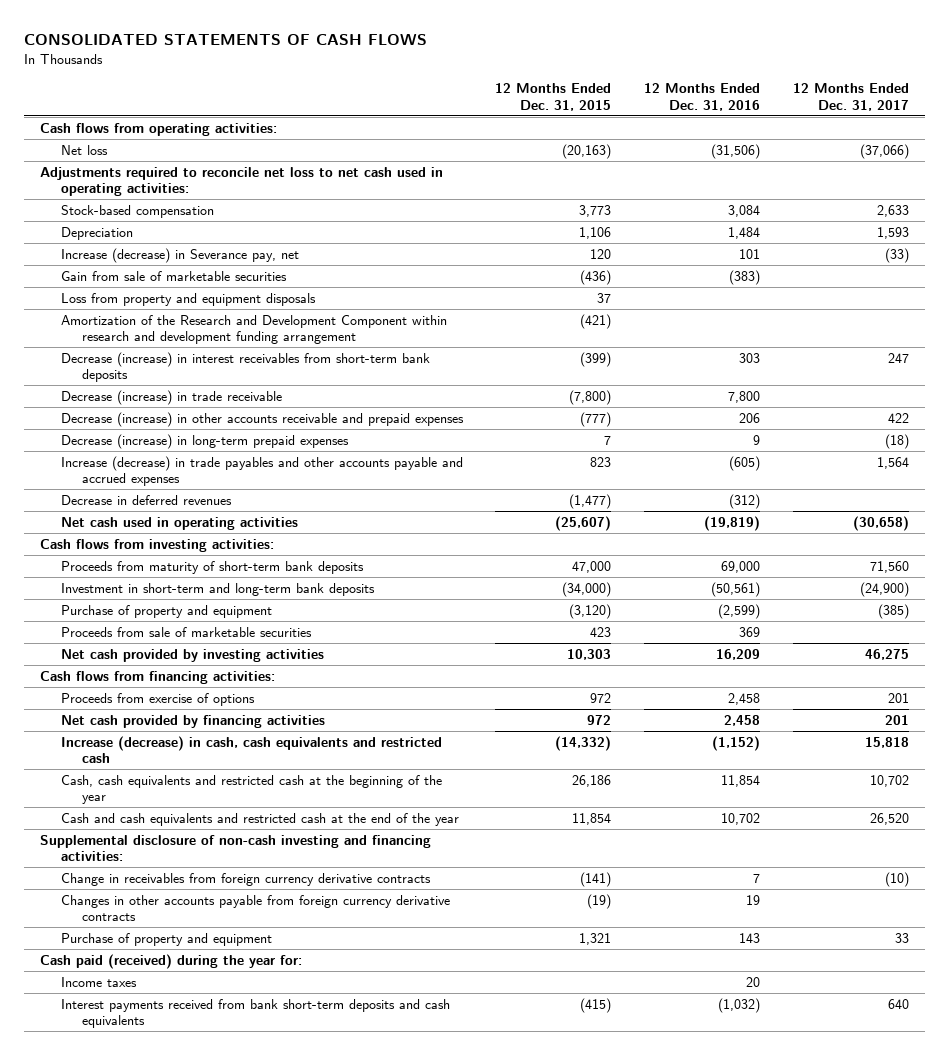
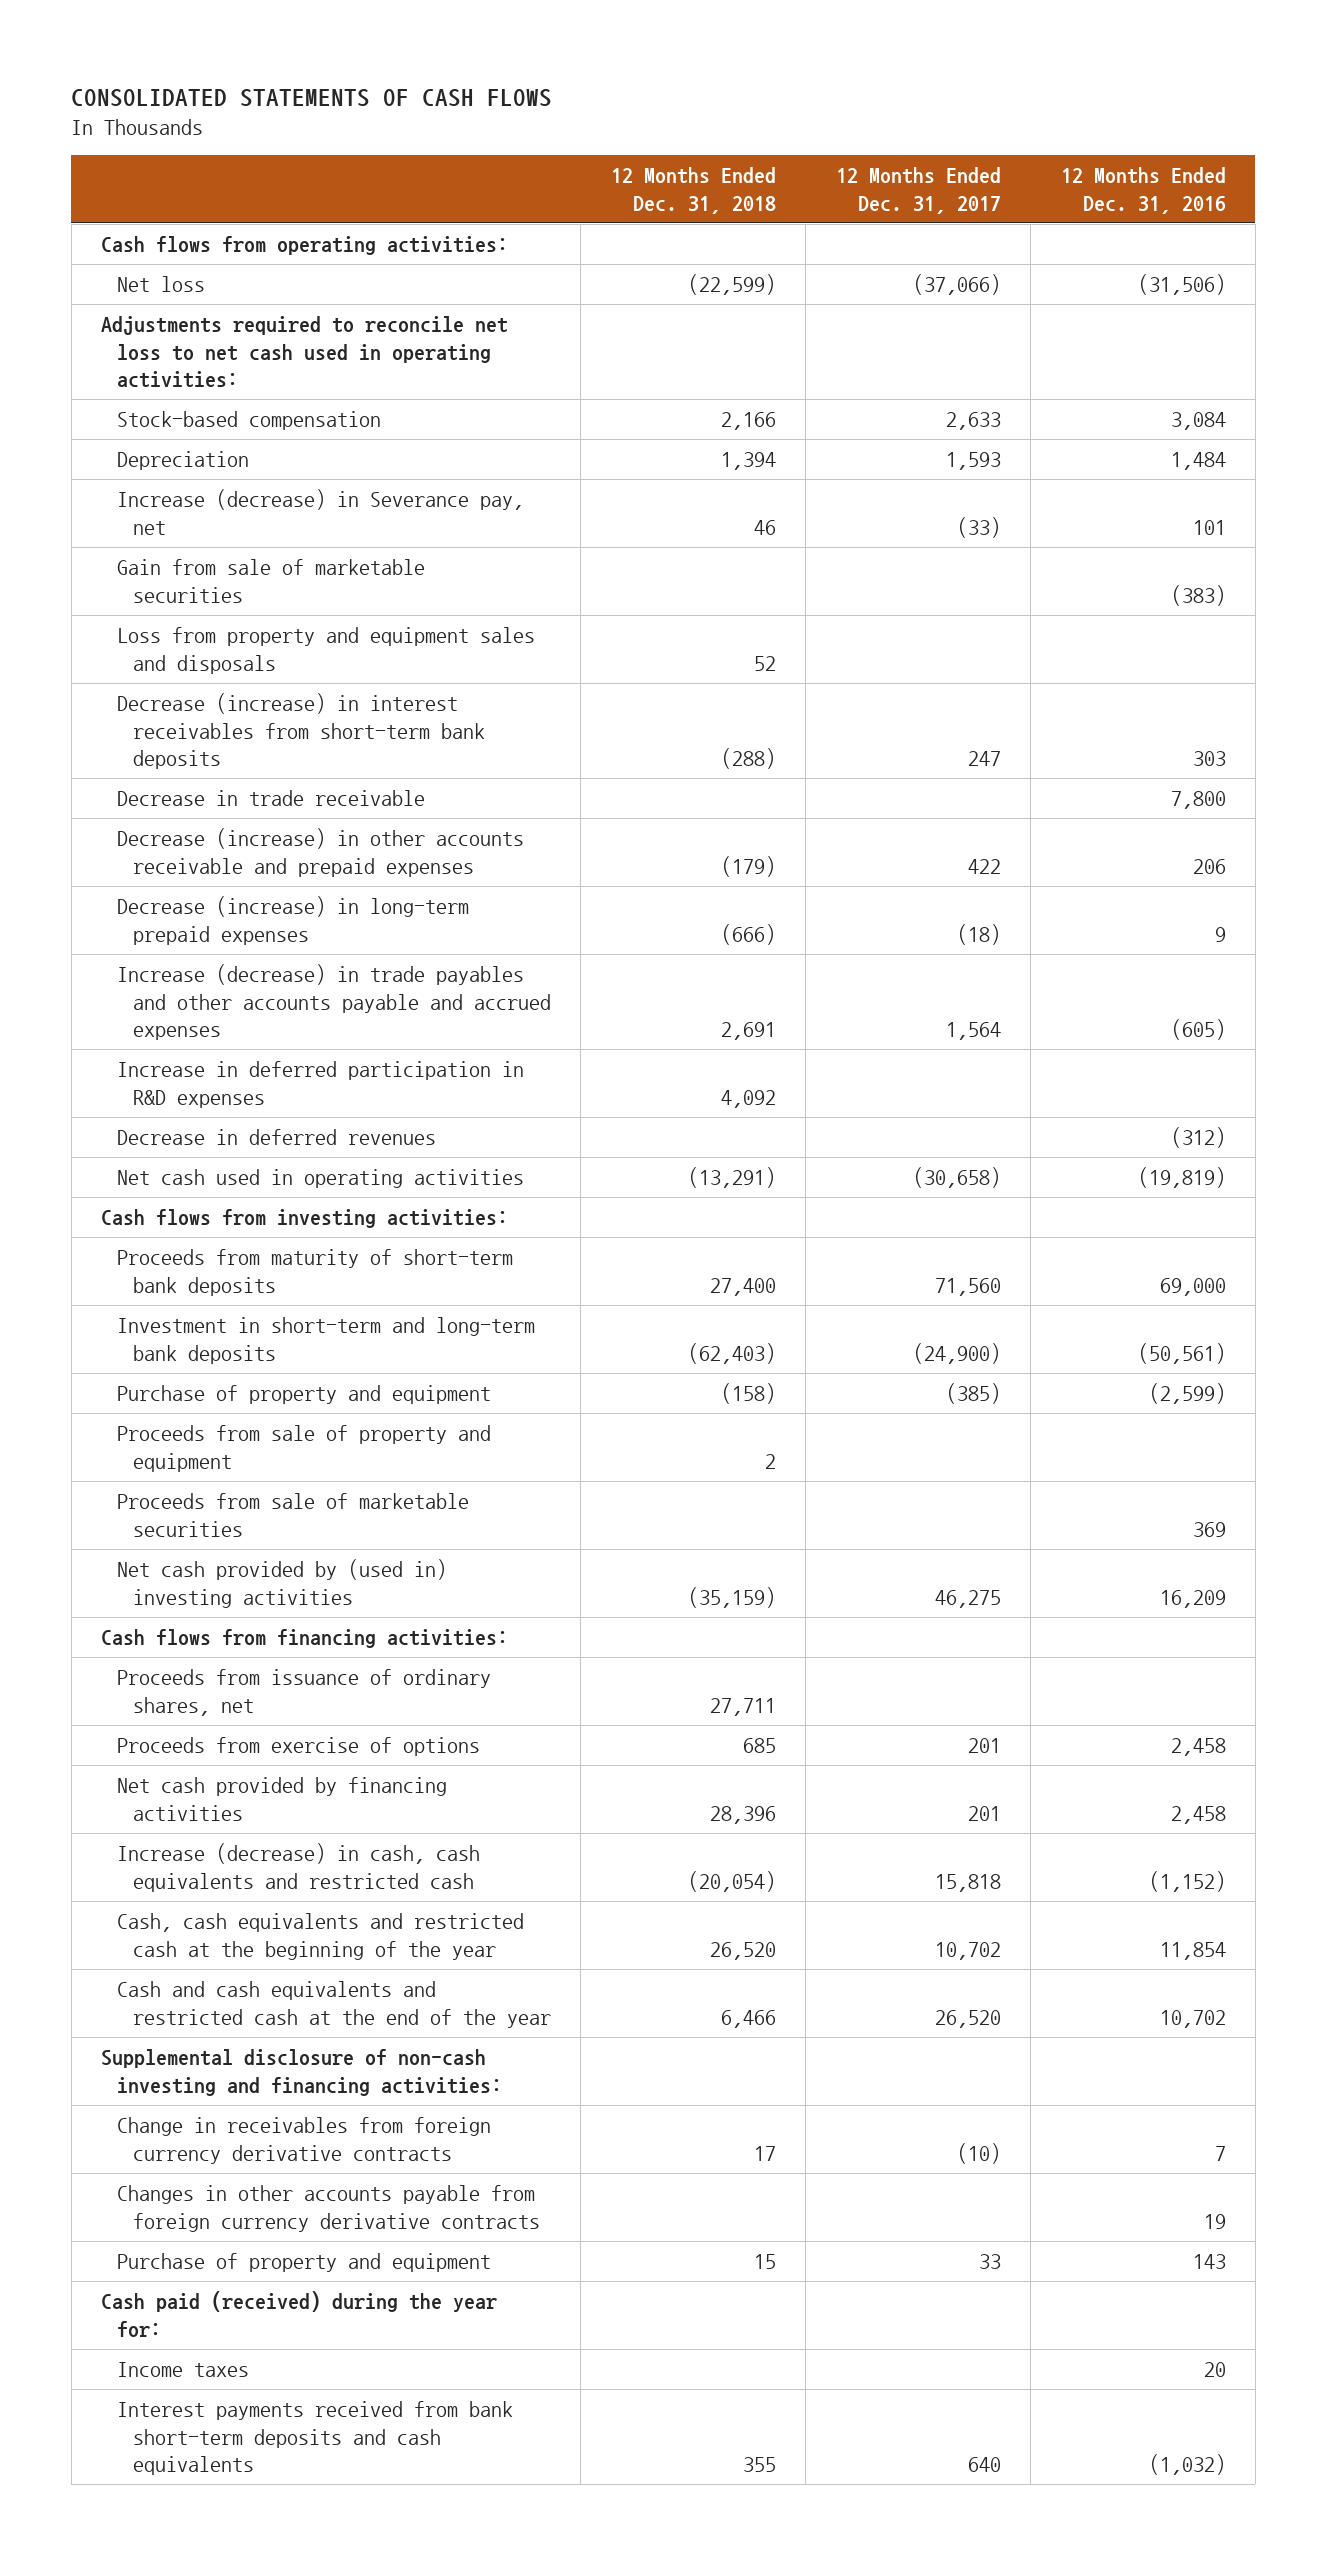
[495,83,612,111] 12 Months Ended Dec. 31, 2015 -> none
none -> [610,167,776,214] 12 Months Ended Dec. 31, 2018
[60,314,447,344] Amortization of the Research and Development Component within research and development funding arrangement -> none
[60,292,316,306] Loss from property and equipment disposals -> [117,626,536,674] Loss from property and equipment sales and disposals
[60,389,282,405] Decrease (increase) in trade receivable -> [117,789,426,806] Decrease in trade receivable
none -> [117,1060,525,1108] Increase in deferred participation in R&D expenses
none -> [117,1424,492,1472] Proceeds from sale of property and equipment
[60,648,324,662] Net cash provided by investing activities -> [117,1558,448,1608] Net cash provided by (used in) investing activities
none -> [117,1668,492,1716] Proceeds from issuance of ordinary shares, net

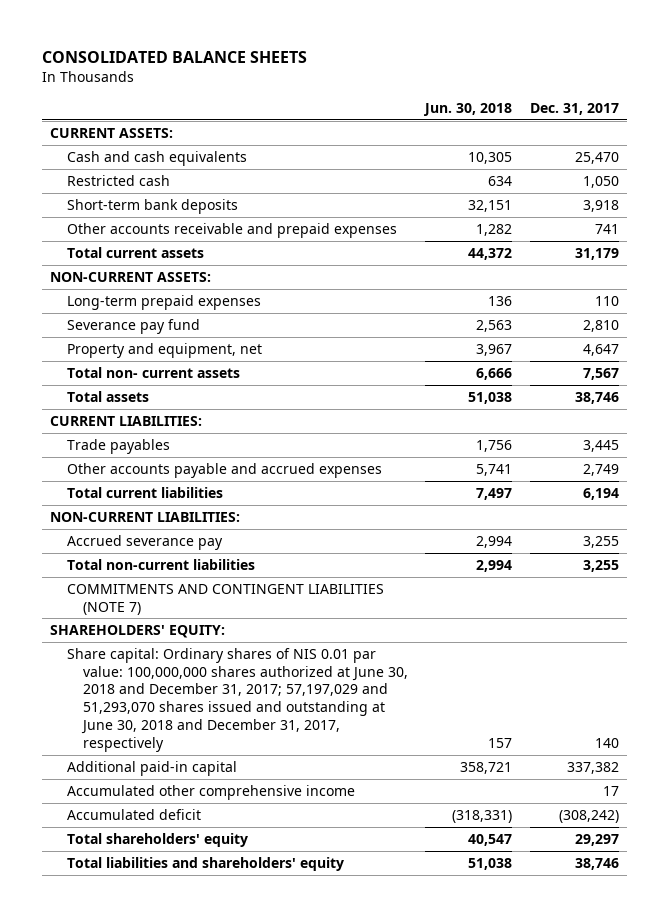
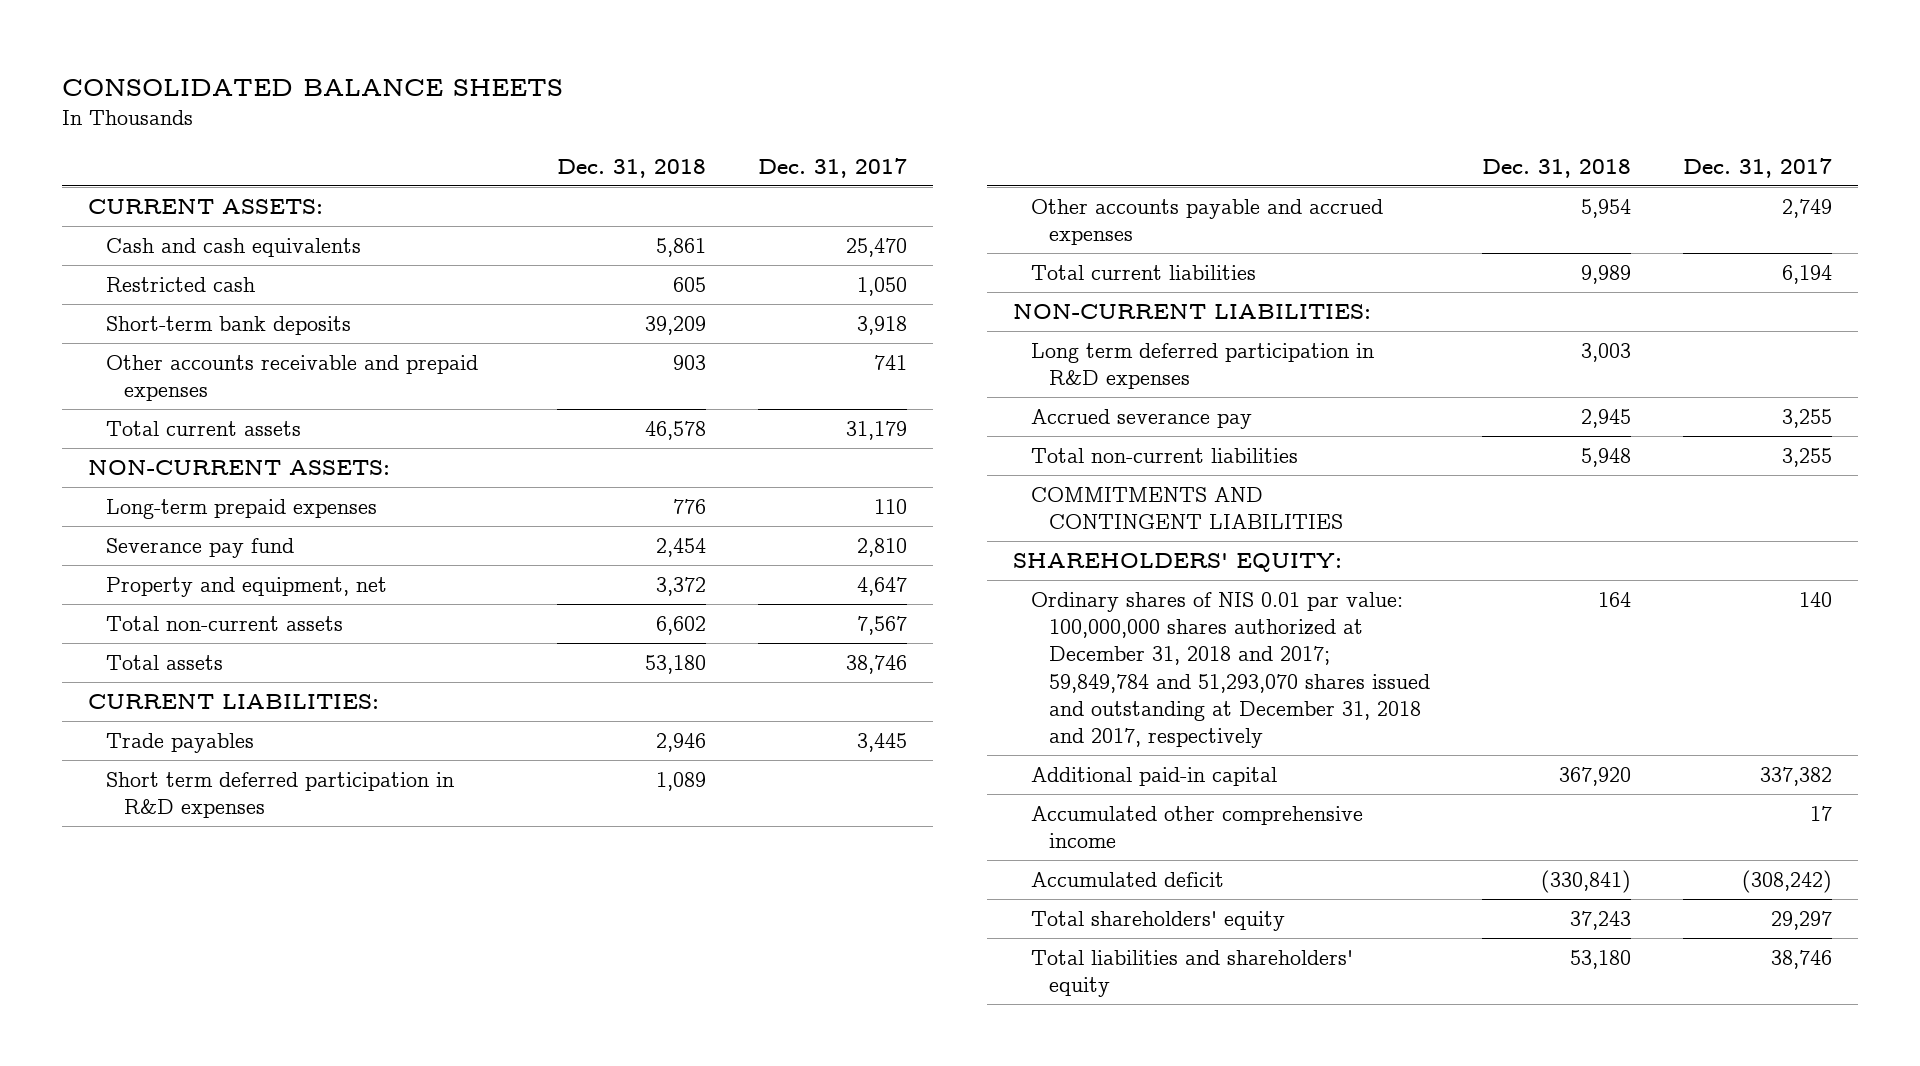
[423,103,513,117] Jun. 30, 2018 -> none
none -> [557,158,707,178] Dec. 31, 2018
[66,366,240,378] Total non- current assets -> [106,615,344,631] Total non-current assets
none -> [106,771,455,819] Short term deferred participation in R&D expenses
none -> [1031,342,1375,390] Long term deferred participation in R&D expenses
[66,583,384,615] COMMITMENTS AND CONTINGENT LIABILITIES (NOTE 7) -> [1031,486,1344,530] COMMITMENTS AND CONTINGENT LIABILITIES
[66,647,409,752] Share capital: Ordinary shares of NIS 0.01 par value: 100,000,000 shares authorized at June 30, 2018 and December 31, 2017; 57,197,029 and 51,293,070 shares issued and outstanding at June 30, 2018 and December 31, 2017, respectively -> [1031,591,1431,749] Ordinary shares of NIS 0.01 par value: 100,000,000 shares authorized at December 31, 2018 and 2017; 59,849,784 and 51,293,070 shares issued and outstanding at December 31, 2018 and 2017, respectively

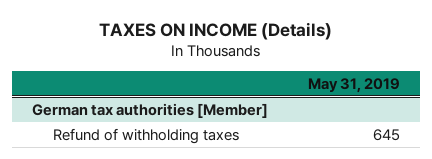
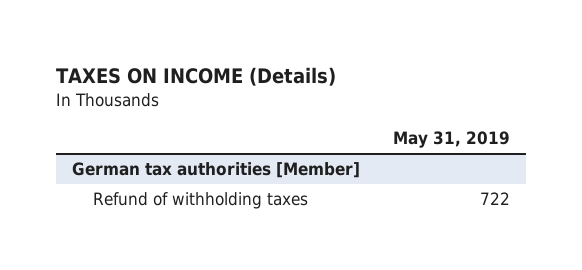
[372,128,400,141] 645 -> [479,192,510,206] 722

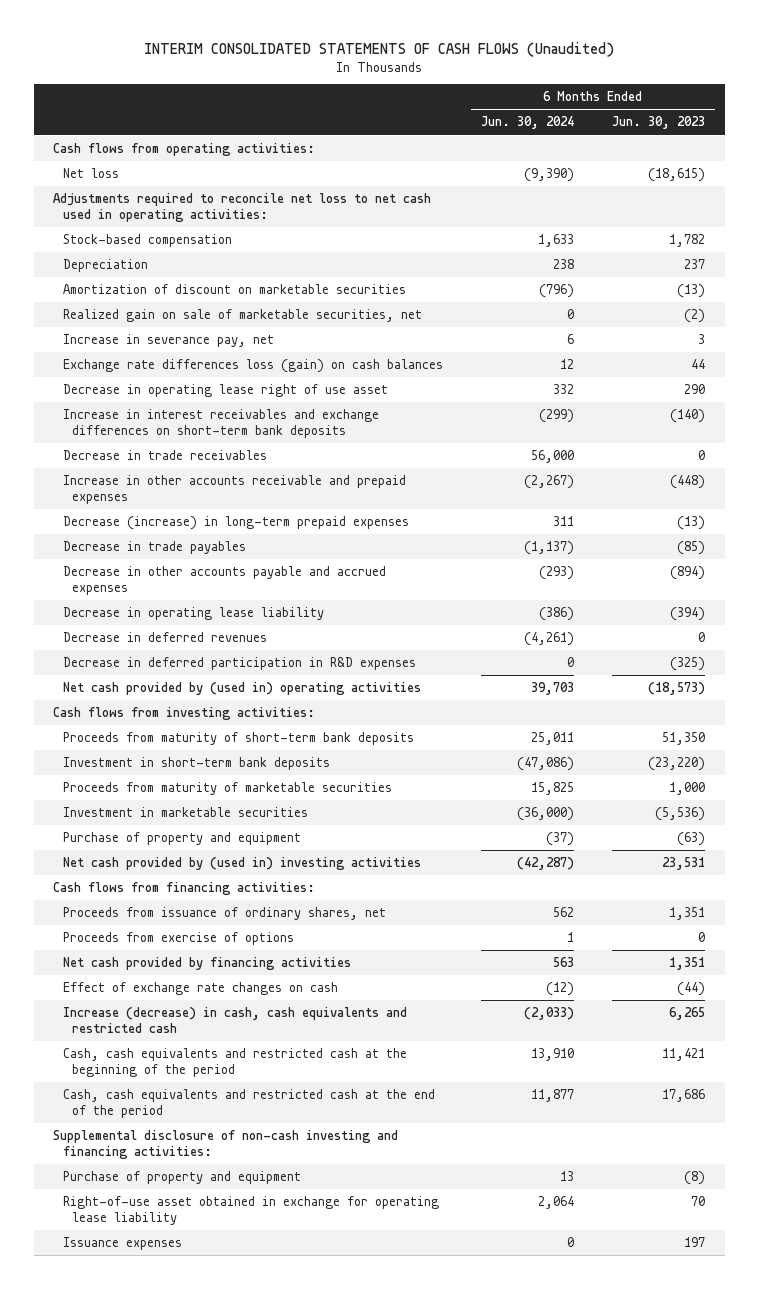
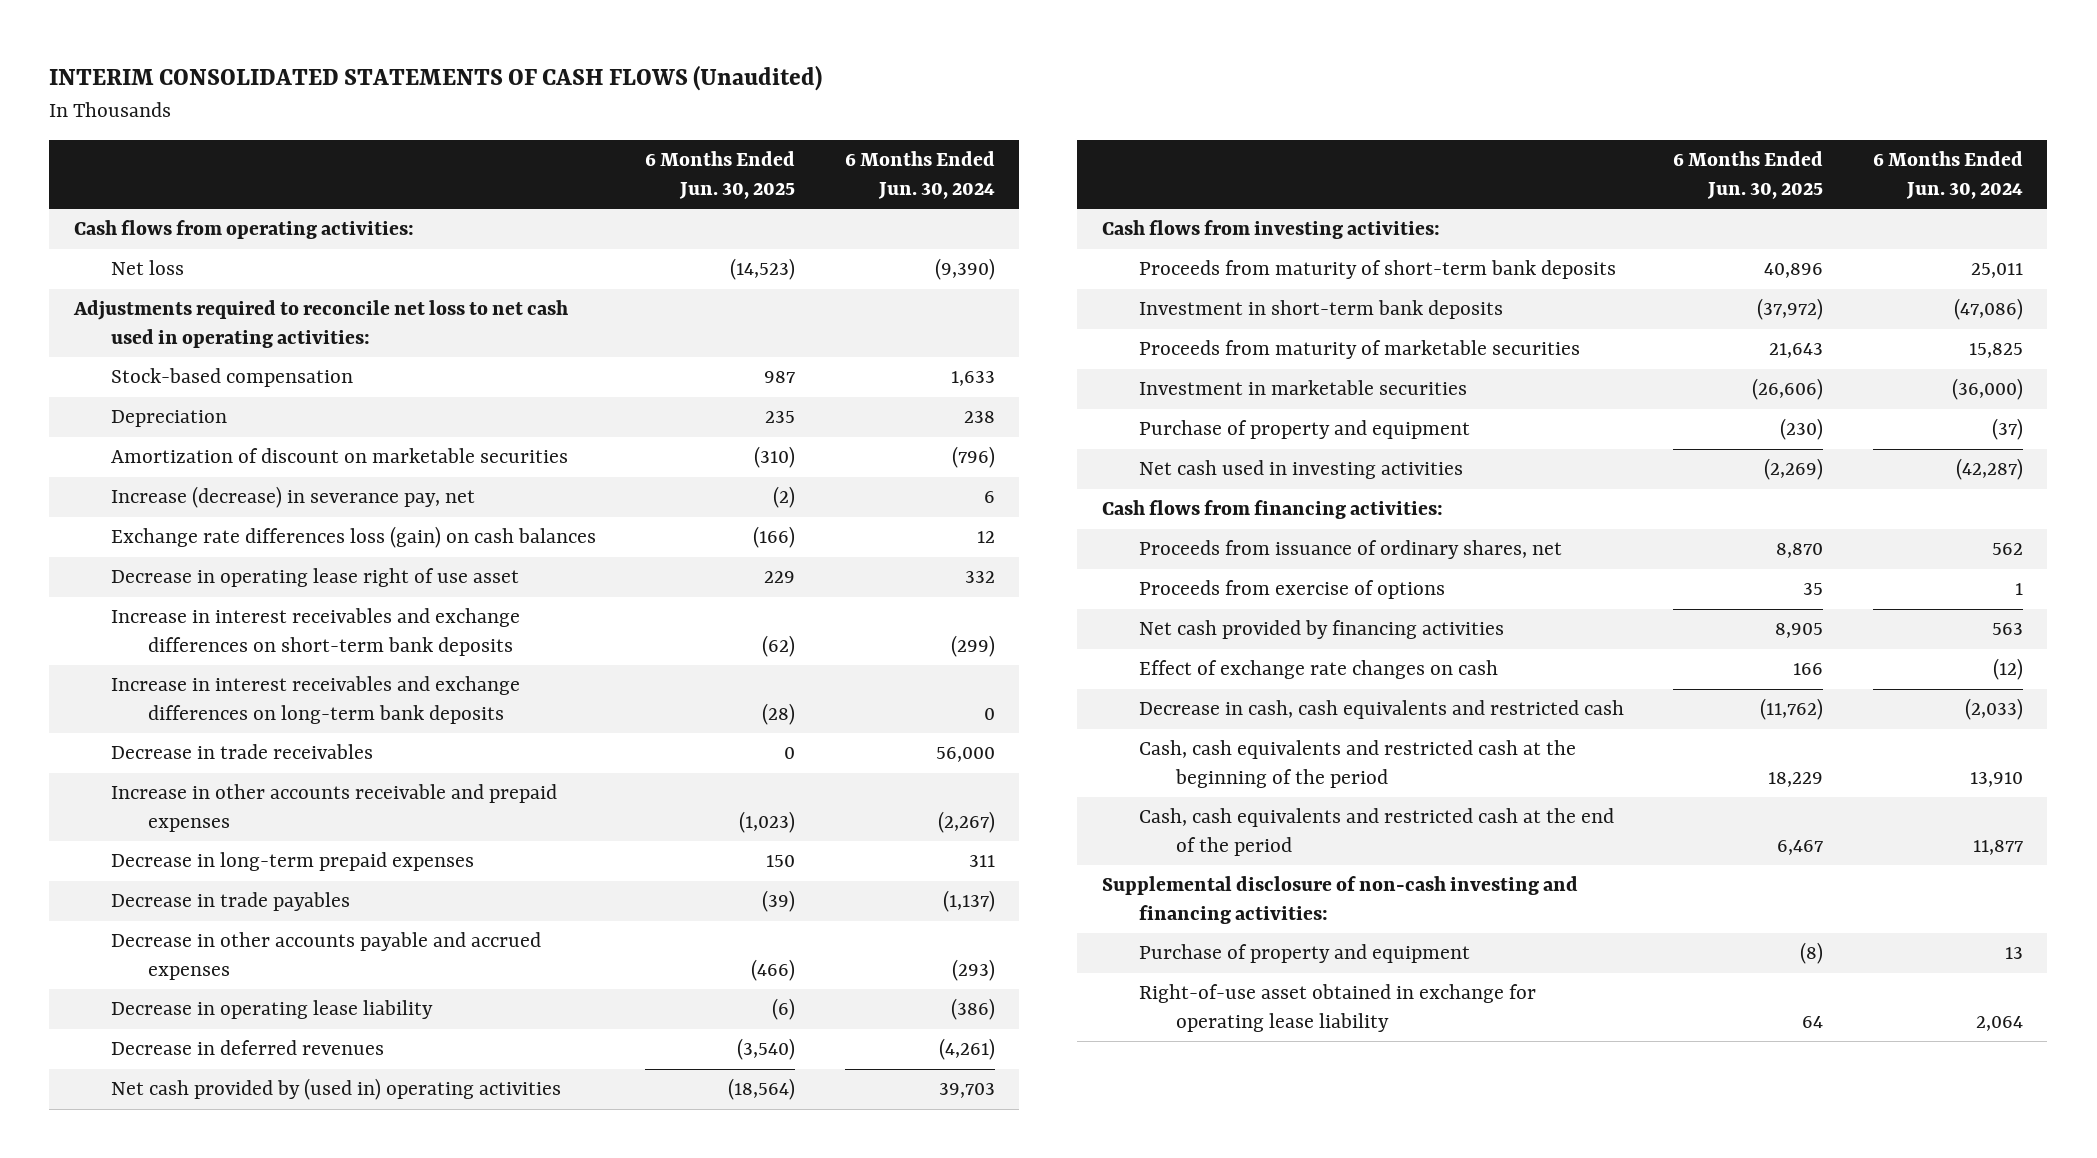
[612,116,706,130] Jun. 30, 2023 -> none
none -> [645,151,796,199] 6 Months Ended Jun. 30, 2025
[62,308,422,322] Realized gain on sale of marketable securities, net -> none
[62,333,274,347] Increase in severance pay, net -> [111,486,476,509] Increase (decrease) in severance pay, net
none -> [111,676,521,724] Increase in interest receivables and exchange differences on long-term bank deposits
[62,515,409,530] Decrease (increase) in long-term prepaid expenses -> [111,852,475,872] Decrease in long-term prepaid expenses
[62,656,416,670] Decrease in deferred participation in R&D expenses -> none
[62,856,421,870] Net cash provided by (used in) investing activities -> [1138,460,1463,480] Net cash used in investing activities
[62,1006,407,1033] Increase (decrease) in cash, cash equivalents and restricted cash -> [1138,700,1624,720] Decrease in cash, cash equivalents and restricted cash
[62,1236,182,1250] Issuance expenses -> none

